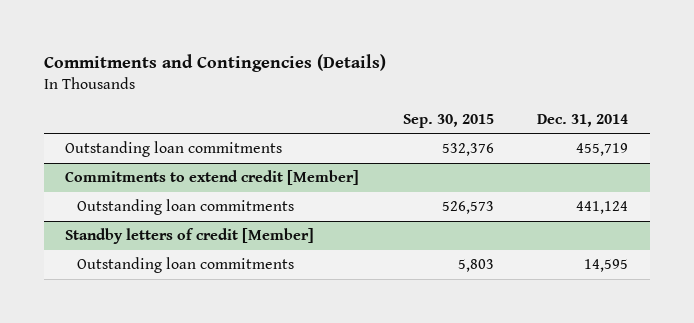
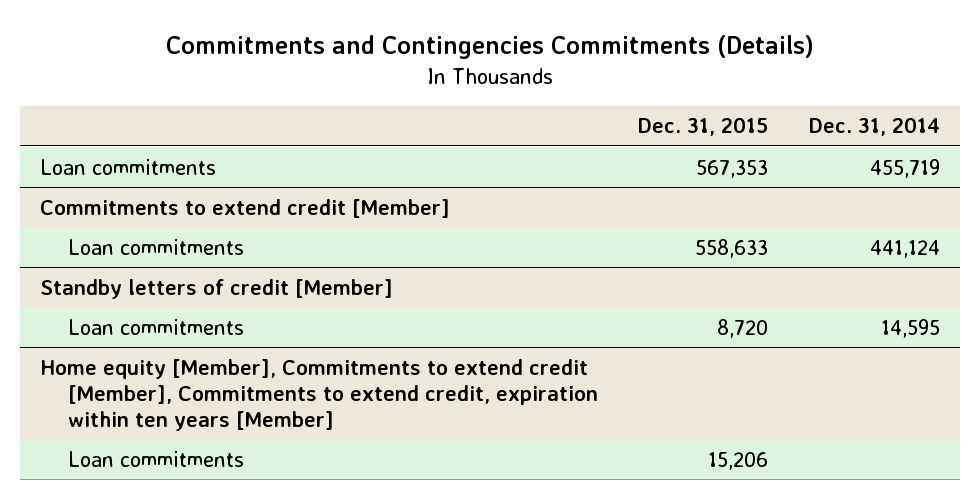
[43,53,386,72] Commitments and Contingencies (Details) -> [165,35,814,60] Commitments and Contingencies Commitments (Details)
[402,113,494,128] Sep. 30, 2015 -> none
none -> [638,117,769,137] Dec. 31, 2015
[65,141,283,158] Outstanding loan commitments -> [40,158,217,175] Loan commitments
[76,199,294,216] Outstanding loan commitments -> [67,238,244,255] Loan commitments
[76,257,294,274] Outstanding loan commitments -> [67,318,244,335] Loan commitments
none -> [40,358,598,431] Home equity [Member], Commitments to extend credit [Member], Commitments to extend credit, expiration within ten years [Member]
none -> [67,450,244,467] Loan commitments

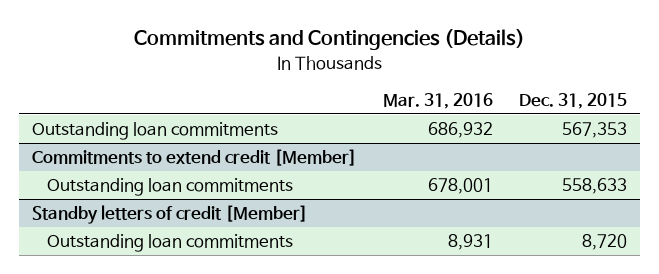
[165,35,814,60] Commitments and Contingencies Commitments (Details) -> [134,29,526,51] Commitments and Contingencies (Details)
[808,117,940,137] Dec. 31, 2014 -> none
none -> [382,92,493,109] Mar. 31, 2016
[40,158,217,175] Loan commitments -> [31,122,278,141] Outstanding loan commitments
[67,238,244,255] Loan commitments -> [46,178,293,197] Outstanding loan commitments
[40,358,598,431] Home equity [Member], Commitments to extend credit [Member], Commitments to extend credit, expiration within ten years [Member] -> none
[67,450,244,467] Loan commitments -> none
[67,318,244,335] Loan commitments -> [46,234,293,253] Outstanding loan commitments

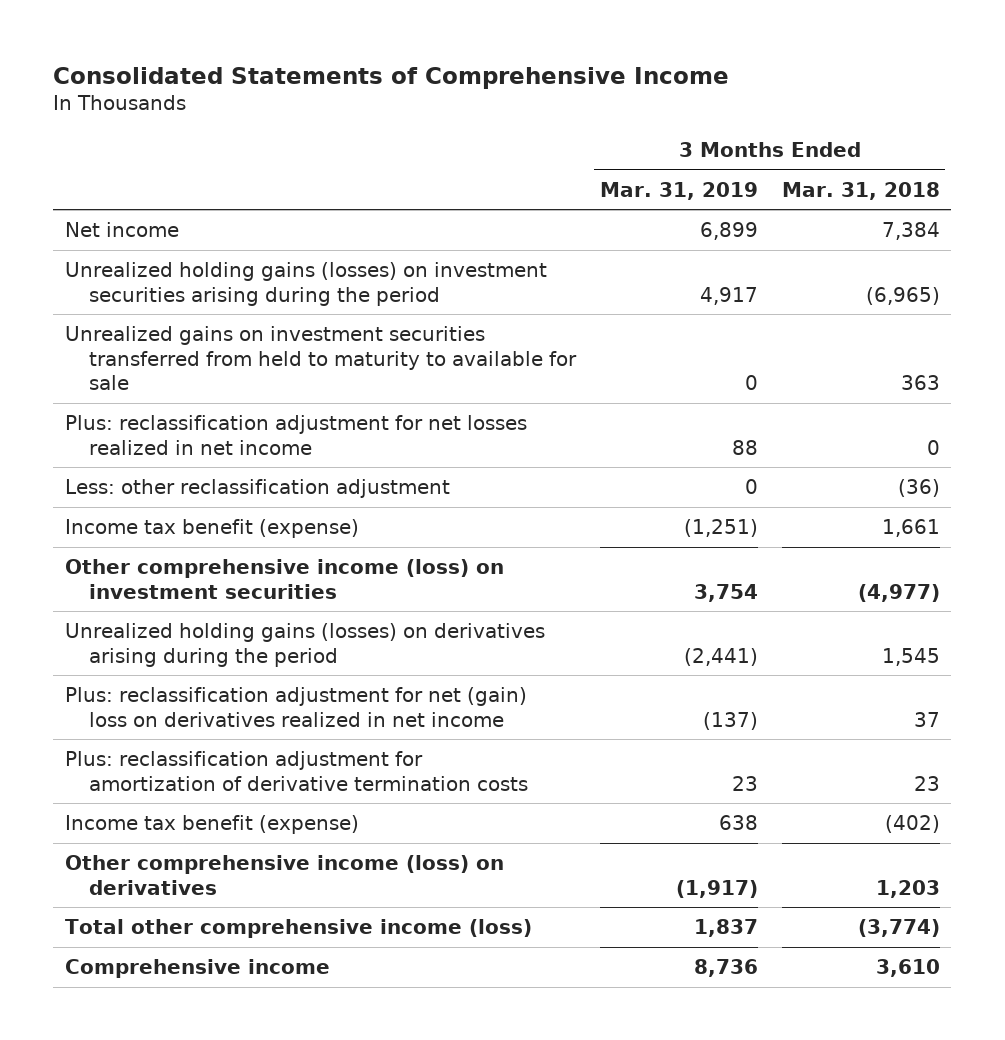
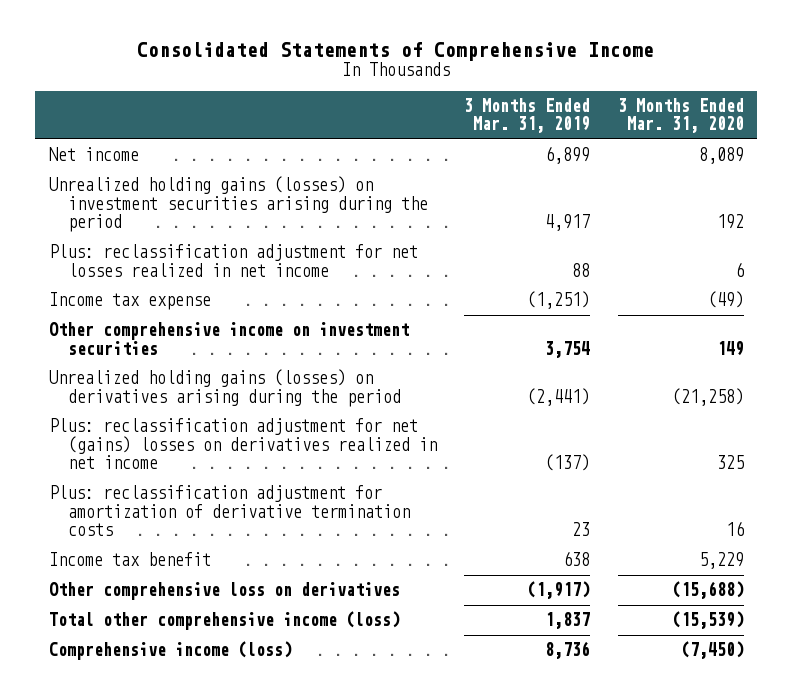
[781,181,940,200] Mar. 31, 2018 -> none
none -> [617,97,744,134] 3 Months Ended Mar. 31, 2020
[64,326,577,391] Unrealized gains on investment securities transferred from held to maturity to available for sale -> none
[64,479,450,499] Less: other reclassification adjustment -> none
[64,519,359,539] Income tax benefit (expense) -> [48,292,211,311] Income tax expense
[64,559,504,599] Other comprehensive income (loss) on investment securities -> [48,322,409,355] Other comprehensive income on investment securities
[64,687,527,727] Plus: reclassification adjustment for net (gain) loss on derivatives realized in net income -> [48,418,438,470] Plus: reclassification adjustment for net (gains) losses on derivatives realized in net income
[64,815,359,835] Income tax benefit (expense) -> [48,552,211,567] Income tax benefit
[64,855,504,895] Other comprehensive income (loss) on derivatives -> [48,582,400,601] Other comprehensive loss on derivatives
[64,959,330,979] Comprehensive income -> [48,641,292,661] Comprehensive income (loss)

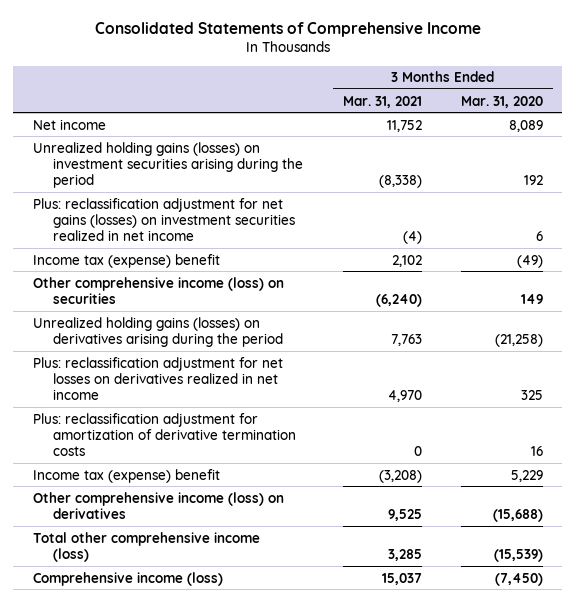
[464,97,591,134] 3 Months Ended Mar. 31, 2019 -> none
none -> [342,95,422,108] Mar. 31, 2021
[48,244,418,277] Plus: reclassification adjustment for net losses realized in net income -> [32,197,296,242] Plus: reclassification adjustment for net gains (losses) on investment securities realized in net income
[48,292,211,311] Income tax expense -> [32,253,220,268] Income tax (expense) benefit
[48,322,409,355] Other comprehensive income on investment securities -> [32,276,284,304] Other comprehensive income (loss) on securities
[48,418,438,470] Plus: reclassification adjustment for net (gains) losses on derivatives realized in net income -> [32,356,283,401] Plus: reclassification adjustment for net losses on derivatives realized in net income
[48,552,211,567] Income tax benefit -> [32,468,220,483] Income tax (expense) benefit
[48,582,400,601] Other comprehensive loss on derivatives -> [32,491,284,519] Other comprehensive income (loss) on derivatives

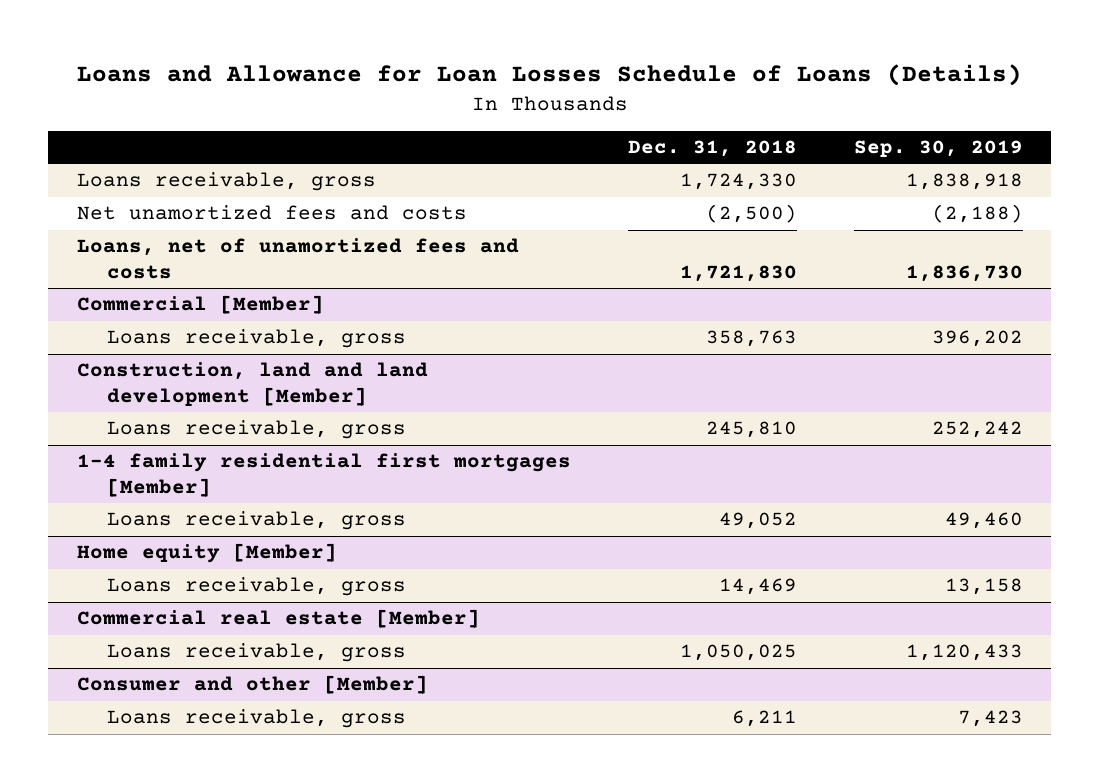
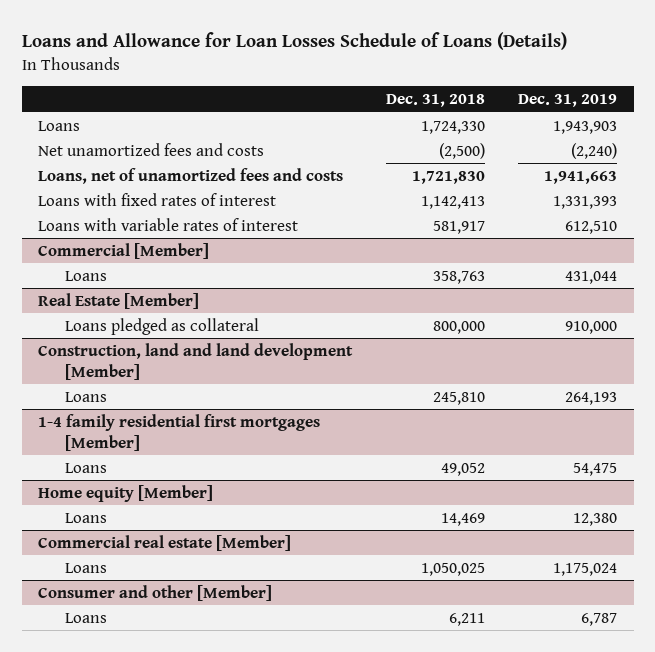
[853,140,1023,158] Sep. 30, 2019 -> none
none -> [518,94,618,108] Dec. 31, 2019
[76,172,376,192] Loans receivable, gross -> [38,120,81,131] Loans
none -> [38,192,277,206] Loans with fixed rates of interest
none -> [38,217,299,231] Loans with variable rates of interest
[107,329,407,349] Loans receivable, gross -> [64,270,107,281] Loans
none -> [38,292,200,309] Real Estate [Member]
none -> [64,317,259,335] Loans pledged as collateral
[107,420,407,440] Loans receivable, gross -> [64,391,107,402] Loans
[107,511,407,531] Loans receivable, gross -> [64,462,107,473] Loans
[107,577,407,597] Loans receivable, gross -> [64,512,107,523] Loans
[107,643,407,663] Loans receivable, gross -> [64,562,107,573] Loans
[107,709,407,729] Loans receivable, gross -> [64,612,107,623] Loans

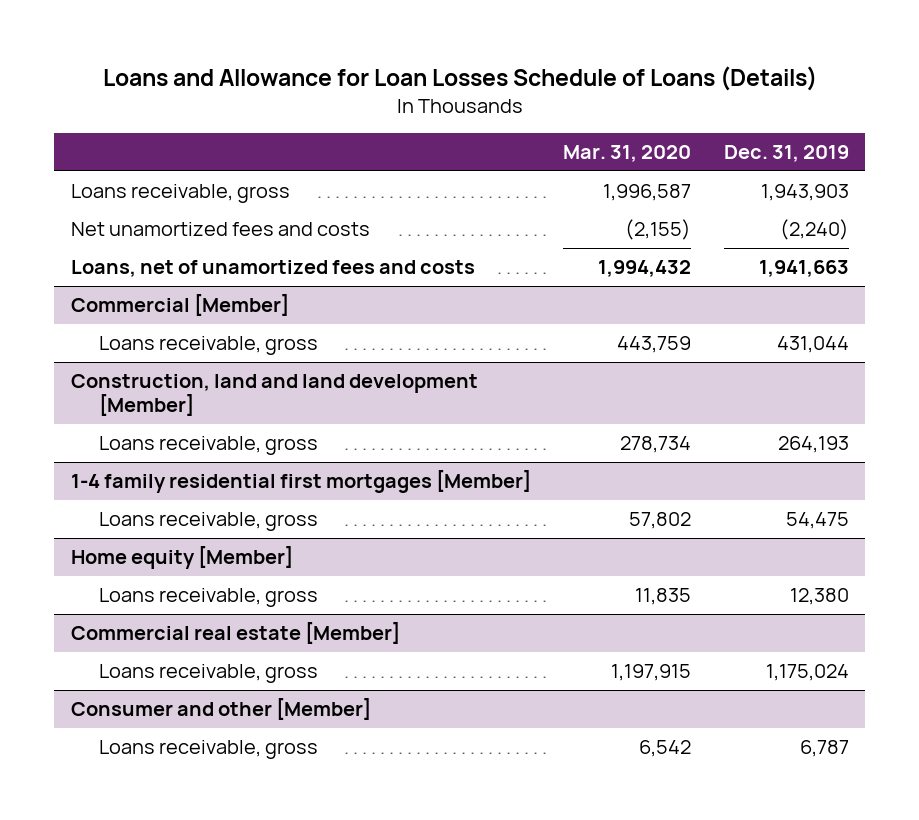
[385,94,485,108] Dec. 31, 2018 -> none
none -> [563,145,692,163] Mar. 31, 2020
[38,120,81,131] Loans -> [70,184,290,204] Loans receivable, gross
[38,192,277,206] Loans with fixed rates of interest -> none
[38,217,299,231] Loans with variable rates of interest -> none
[38,292,200,309] Real Estate [Member] -> none
[64,317,259,335] Loans pledged as collateral -> none
[64,270,107,281] Loans -> [99,336,319,356] Loans receivable, gross
[64,391,107,402] Loans -> [99,436,319,456] Loans receivable, gross
[64,462,107,473] Loans -> [99,512,319,532] Loans receivable, gross
[64,512,107,523] Loans -> [99,588,319,608] Loans receivable, gross
[64,562,107,573] Loans -> [99,664,319,684] Loans receivable, gross
[64,612,107,623] Loans -> [99,740,319,760] Loans receivable, gross

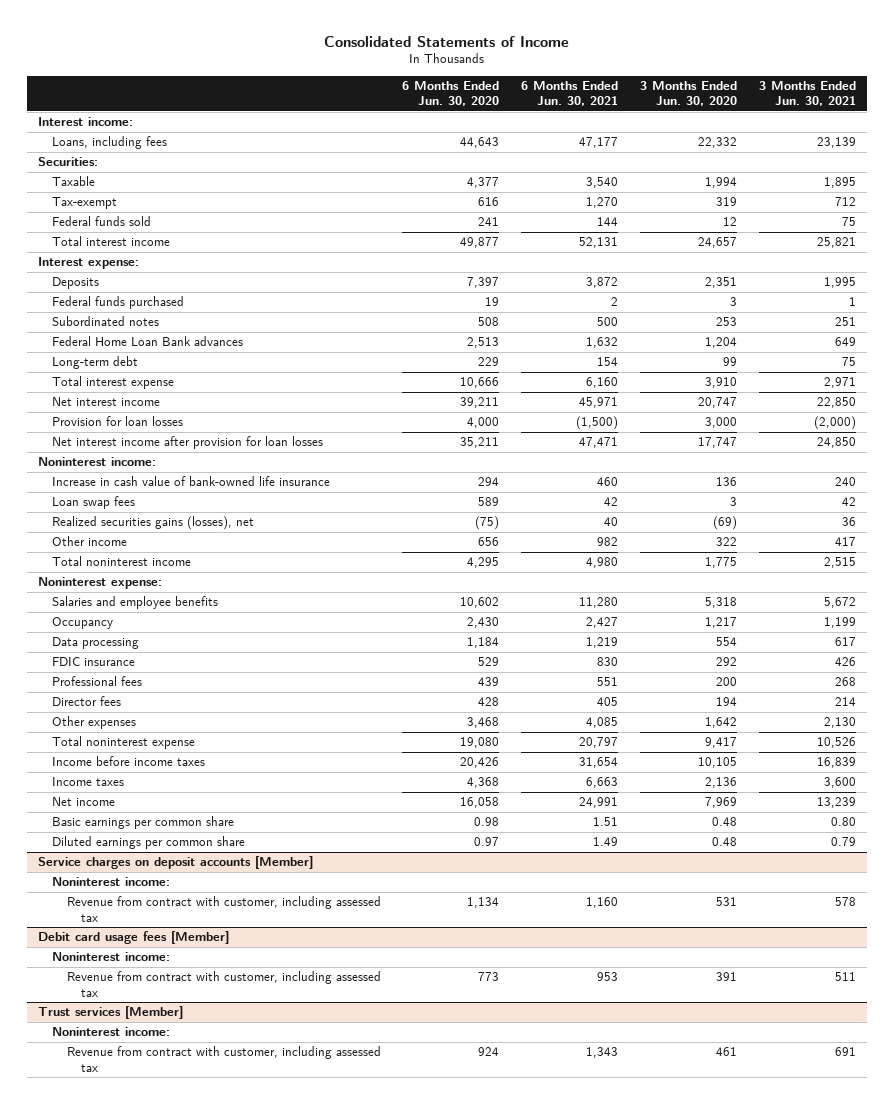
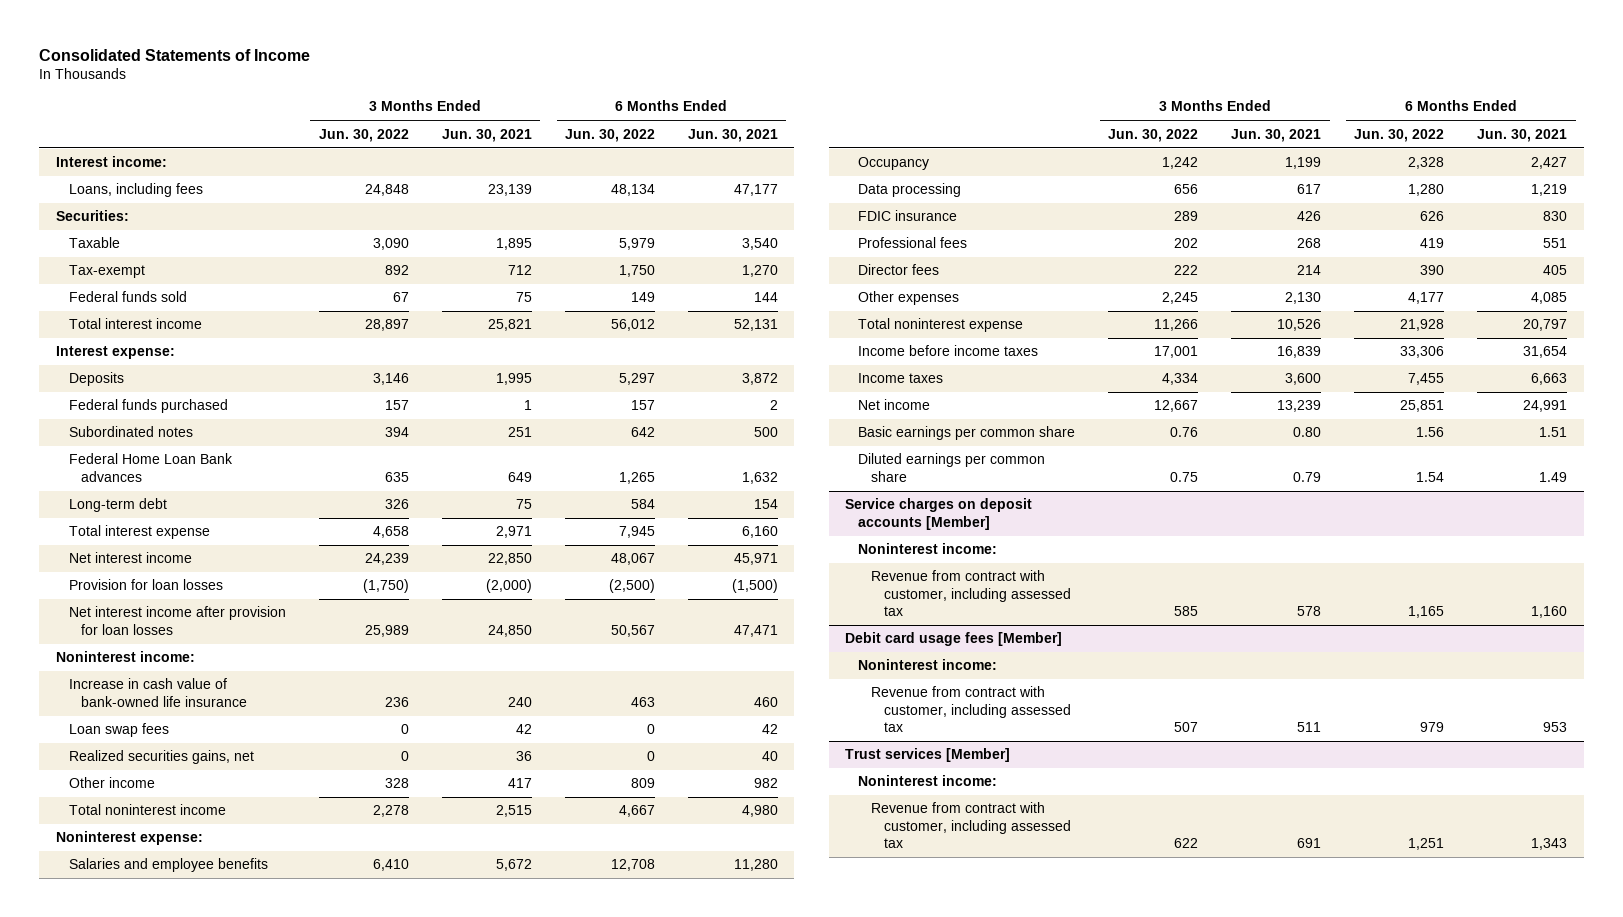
[402,81,500,107] 6 Months Ended Jun. 30, 2020 -> none
[639,81,737,107] 3 Months Ended Jun. 30, 2020 -> none
none -> [318,128,409,142] Jun. 30, 2022
none -> [564,128,655,142] Jun. 30, 2022
[52,516,255,531] Realized securities gains (losses), net -> [68,750,254,765] Realized securities gains, net

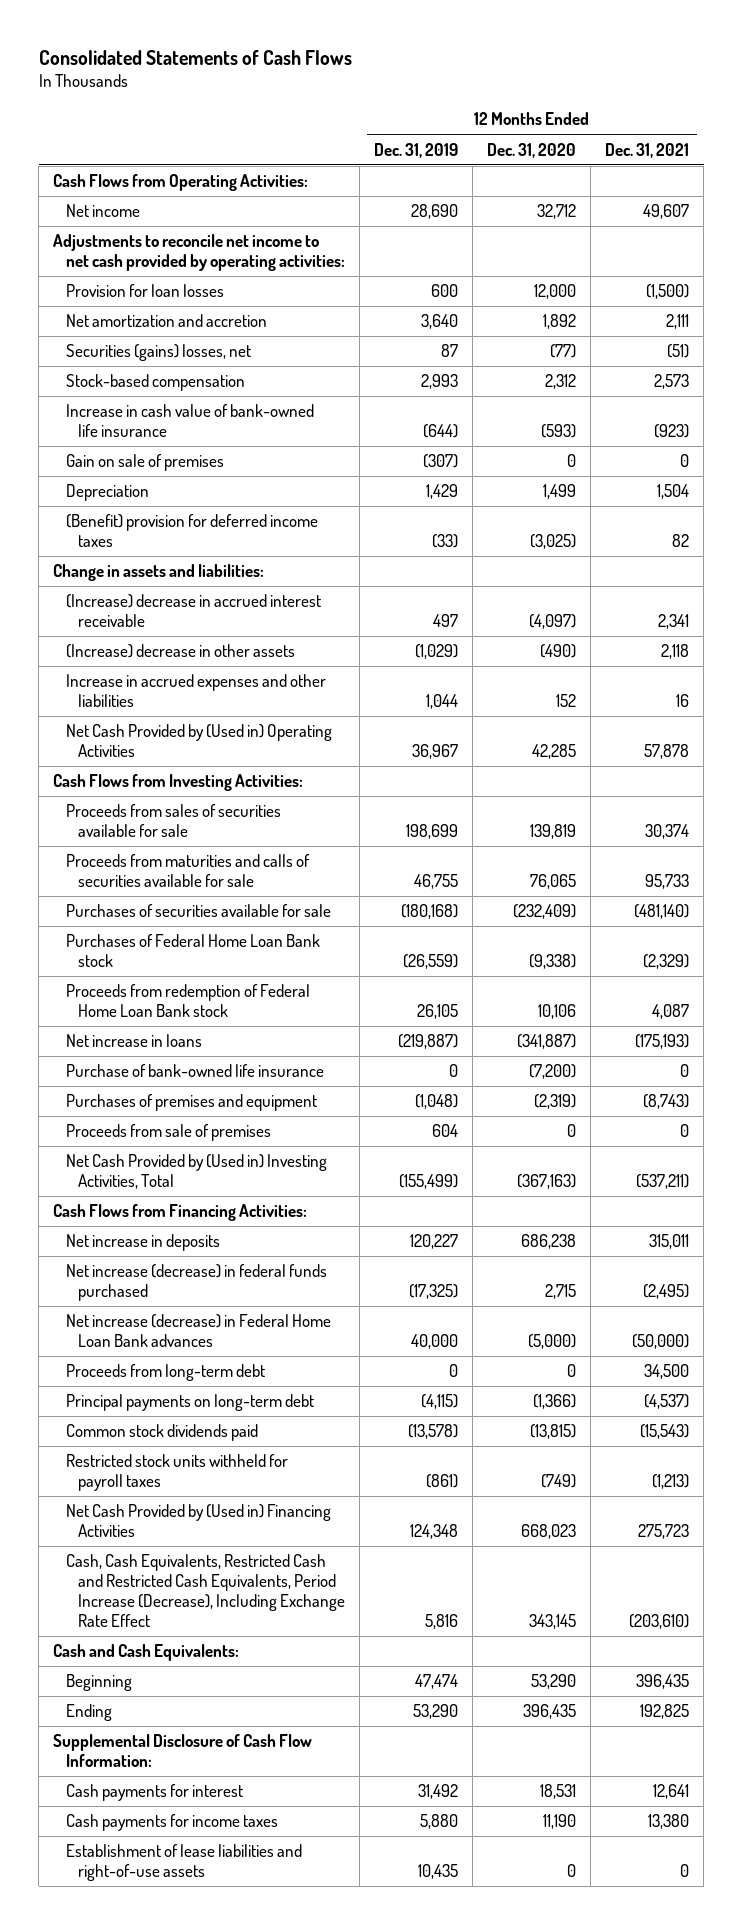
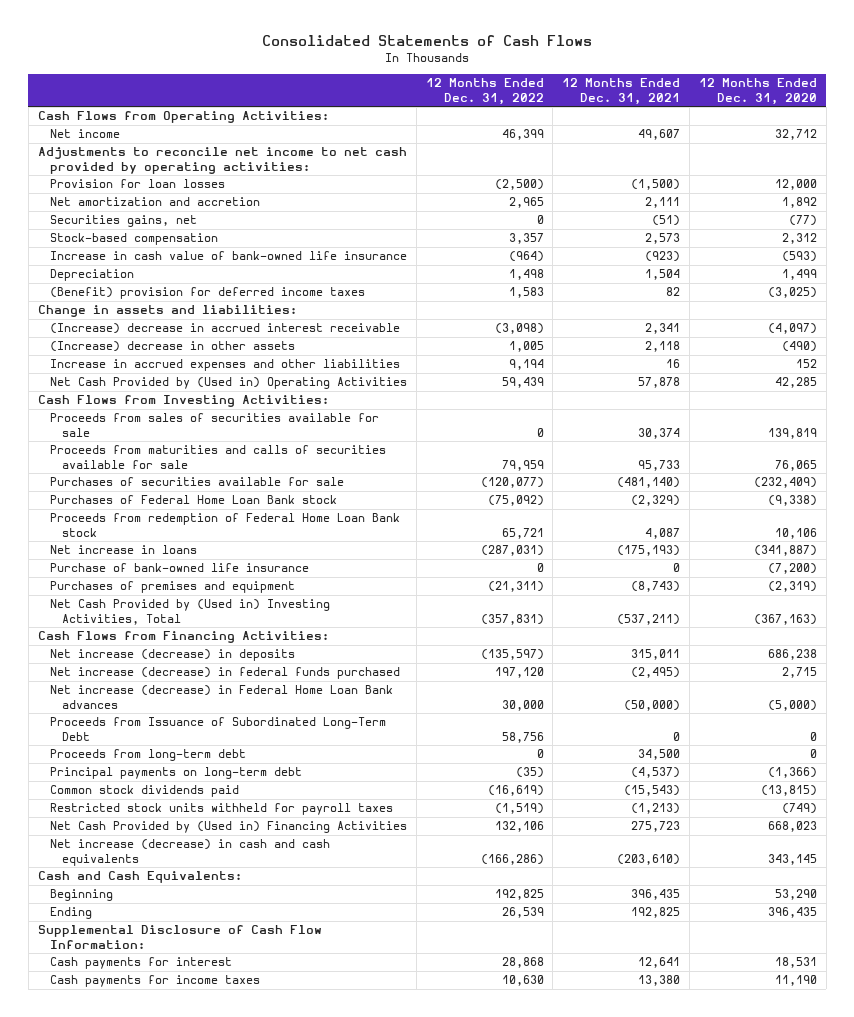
[374,142,459,158] Dec. 31, 2019 -> none
none -> [425,78,544,105] 12 Months Ended Dec. 31, 2022
[65,344,251,362] Securities (gains) losses, net -> [49,215,197,228] Securities gains, net
[65,454,224,472] Gain on sale of premises -> none
[65,1124,271,1142] Proceeds from sale of premises -> none
[65,1234,220,1252] Net increase in deposits -> [49,649,295,662] Net increase (decrease) in deposits
none -> [49,717,386,741] Proceeds from Issuance of Subordinated Long-Term Debt
[65,1554,346,1628] Cash, Cash Equivalents, Restricted Cash and Restricted Cash Equivalents, Period Increase (Decrease), Including Exchange Rate Effect -> [49,839,330,866] Net increase (decrease) in cash and cash equivalents
[65,1844,302,1882] Establishment of lease liabilities and right-of-use assets -> none

